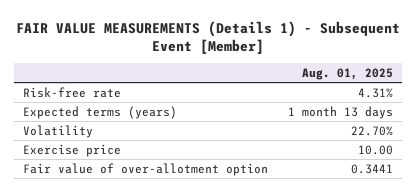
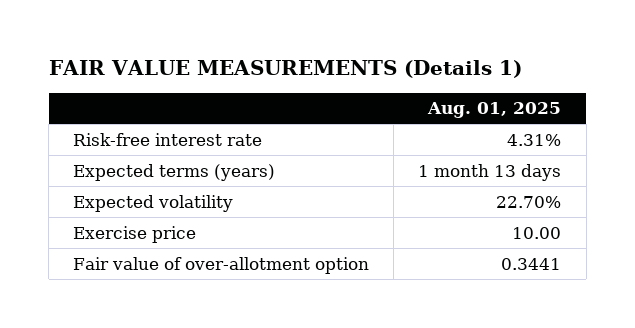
[16,20,401,55] FAIR VALUE MEASUREMENTS (Details 1) - Subsequent Event [Member] -> [48,60,522,79] FAIR VALUE MEASUREMENTS (Details 1)
[23,86,122,98] Risk-free rate -> [73,132,263,146] Risk-free interest rate
[23,124,94,138] Volatility -> [73,194,234,212] Expected volatility

